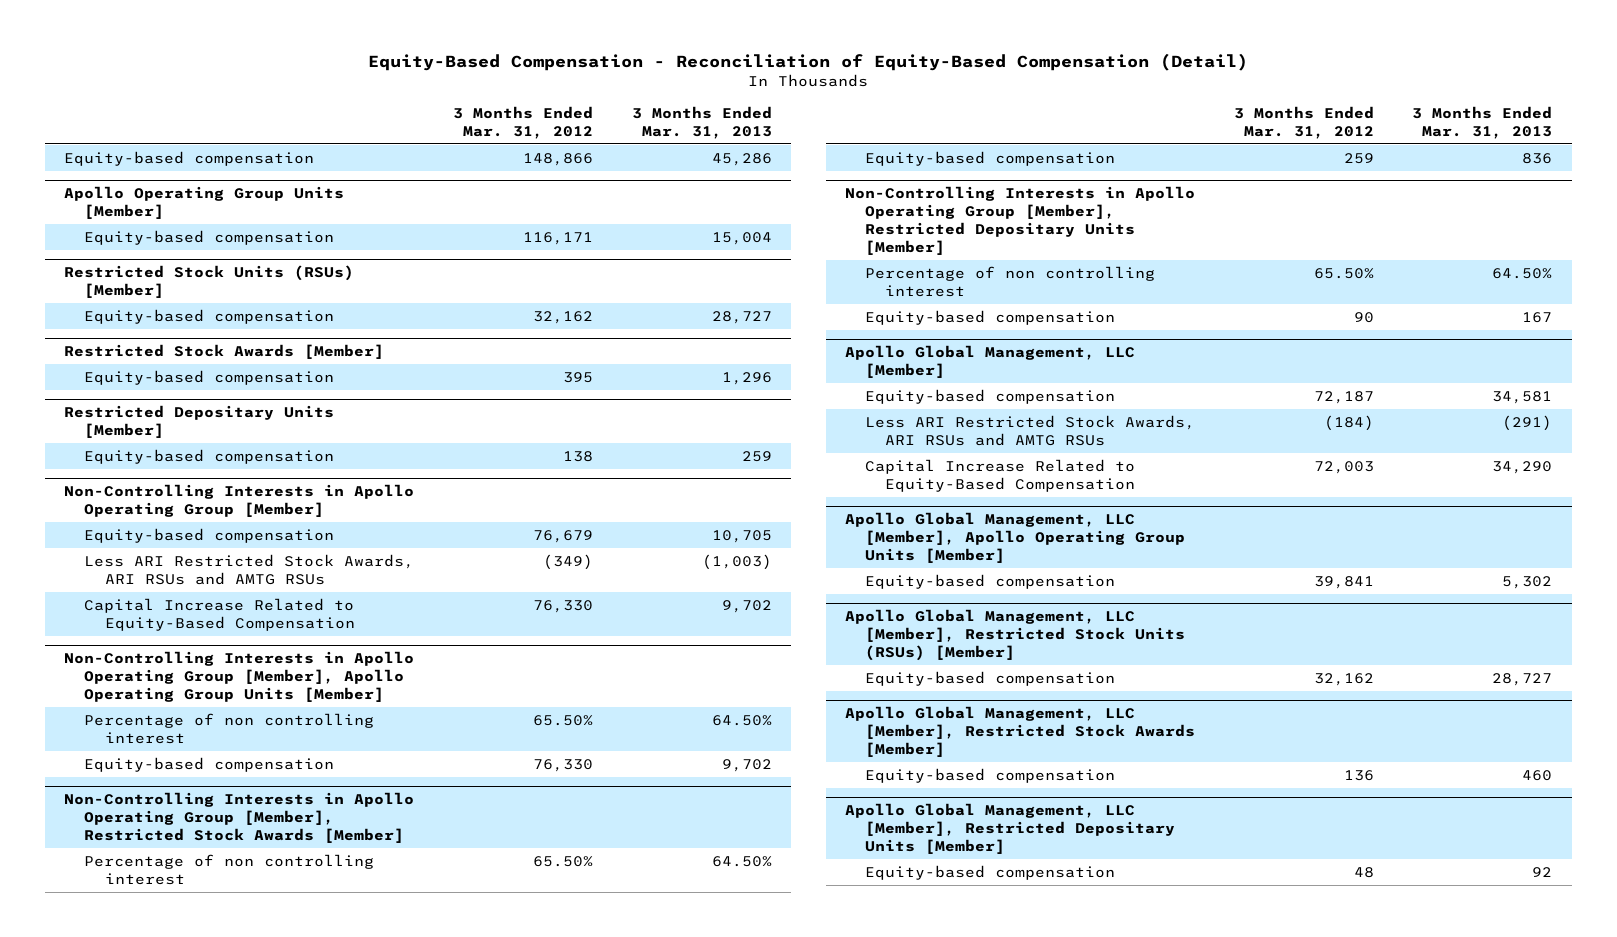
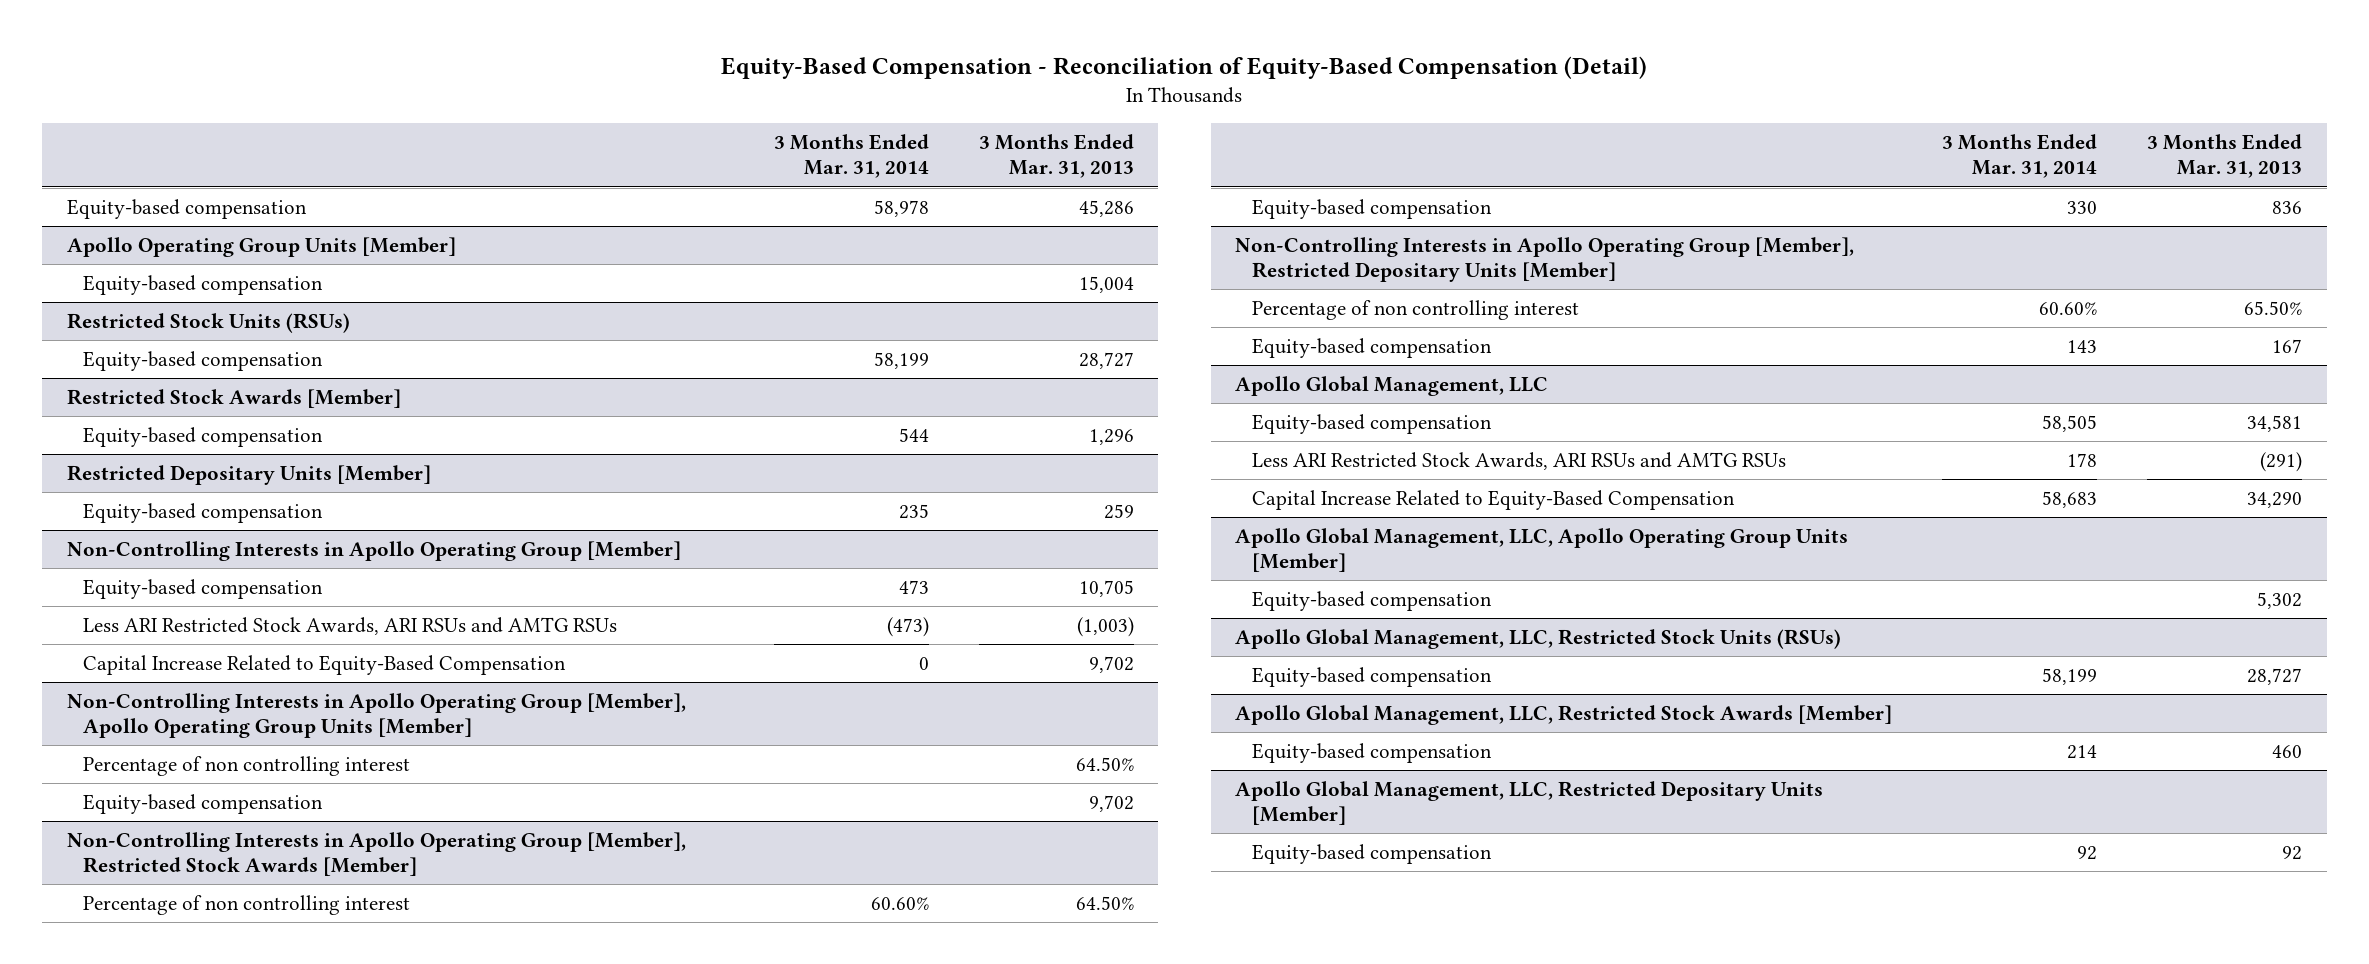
[452,105,593,139] 3 Months Ended Mar. 31, 2012 -> none
none -> [773,134,929,179] 3 Months Ended Mar. 31, 2014
[64,264,355,298] Restricted Stock Units (RSUs) [Member] -> [66,312,350,333] Restricted Stock Units (RSUs)
[1492,267,1553,279] 64.50% -> [2244,300,2303,315] 65.50%
[845,344,1136,378] Apollo Global Management, LLC [Member] -> [1235,375,1549,396] Apollo Global Management, LLC
[845,511,1186,563] Apollo Global Management, LLC [Member], Apollo Operating Group Units [Member] -> [1235,527,1849,573] Apollo Global Management, LLC, Apollo Operating Group Units [Member]
[845,608,1186,661] Apollo Global Management, LLC [Member], Restricted Stock Units (RSUs) [Member] -> [1235,628,1842,649] Apollo Global Management, LLC, Restricted Stock Units (RSUs)
[845,705,1196,757] Apollo Global Management, LLC [Member], Restricted Stock Awards [Member] -> [1235,704,1893,725] Apollo Global Management, LLC, Restricted Stock Awards [Member]
[845,802,1176,854] Apollo Global Management, LLC [Member], Restricted Depositary Units [Member] -> [1235,780,1824,826] Apollo Global Management, LLC, Restricted Depositary Units [Member]

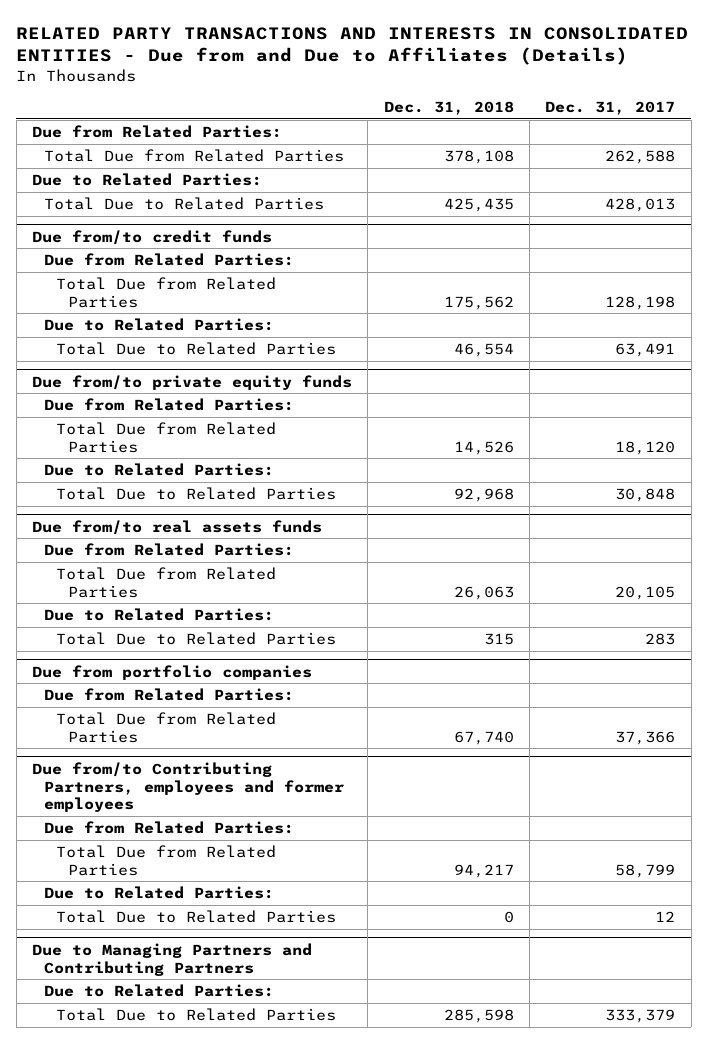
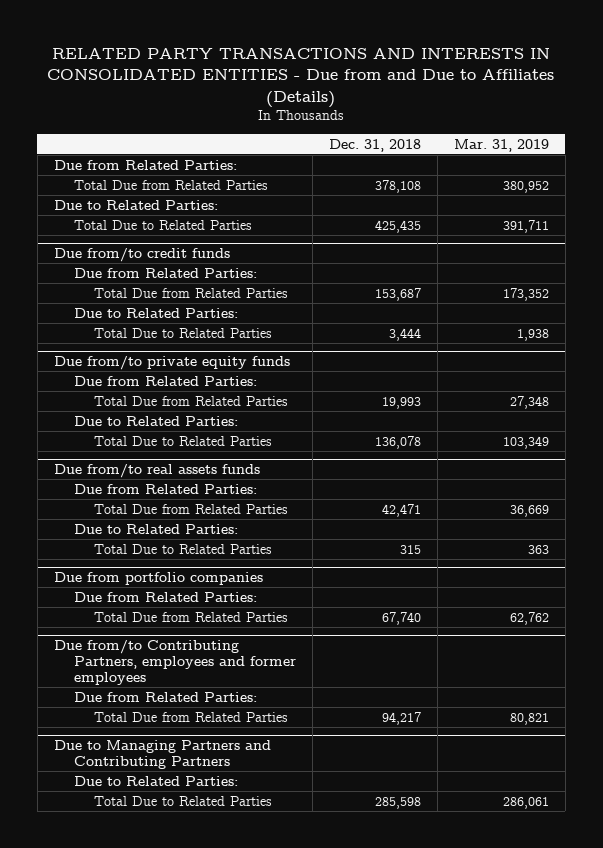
[545,101,676,116] Dec. 31, 2017 -> none
none -> [453,138,549,152] Mar. 31, 2019
[443,295,514,310] 175,562 -> [375,287,422,301] 153,687
[453,342,514,357] 46,554 -> [389,327,422,341] 3,444
[453,440,514,455] 14,526 -> [382,396,422,409] 19,993
[453,487,514,502] 92,968 -> [375,435,422,449] 136,078
[453,585,514,600] 26,063 -> [382,503,422,517] 42,471
[44,885,275,899] Due to Related Parties: -> none
[56,909,337,923] Total Due to Related Parties -> none

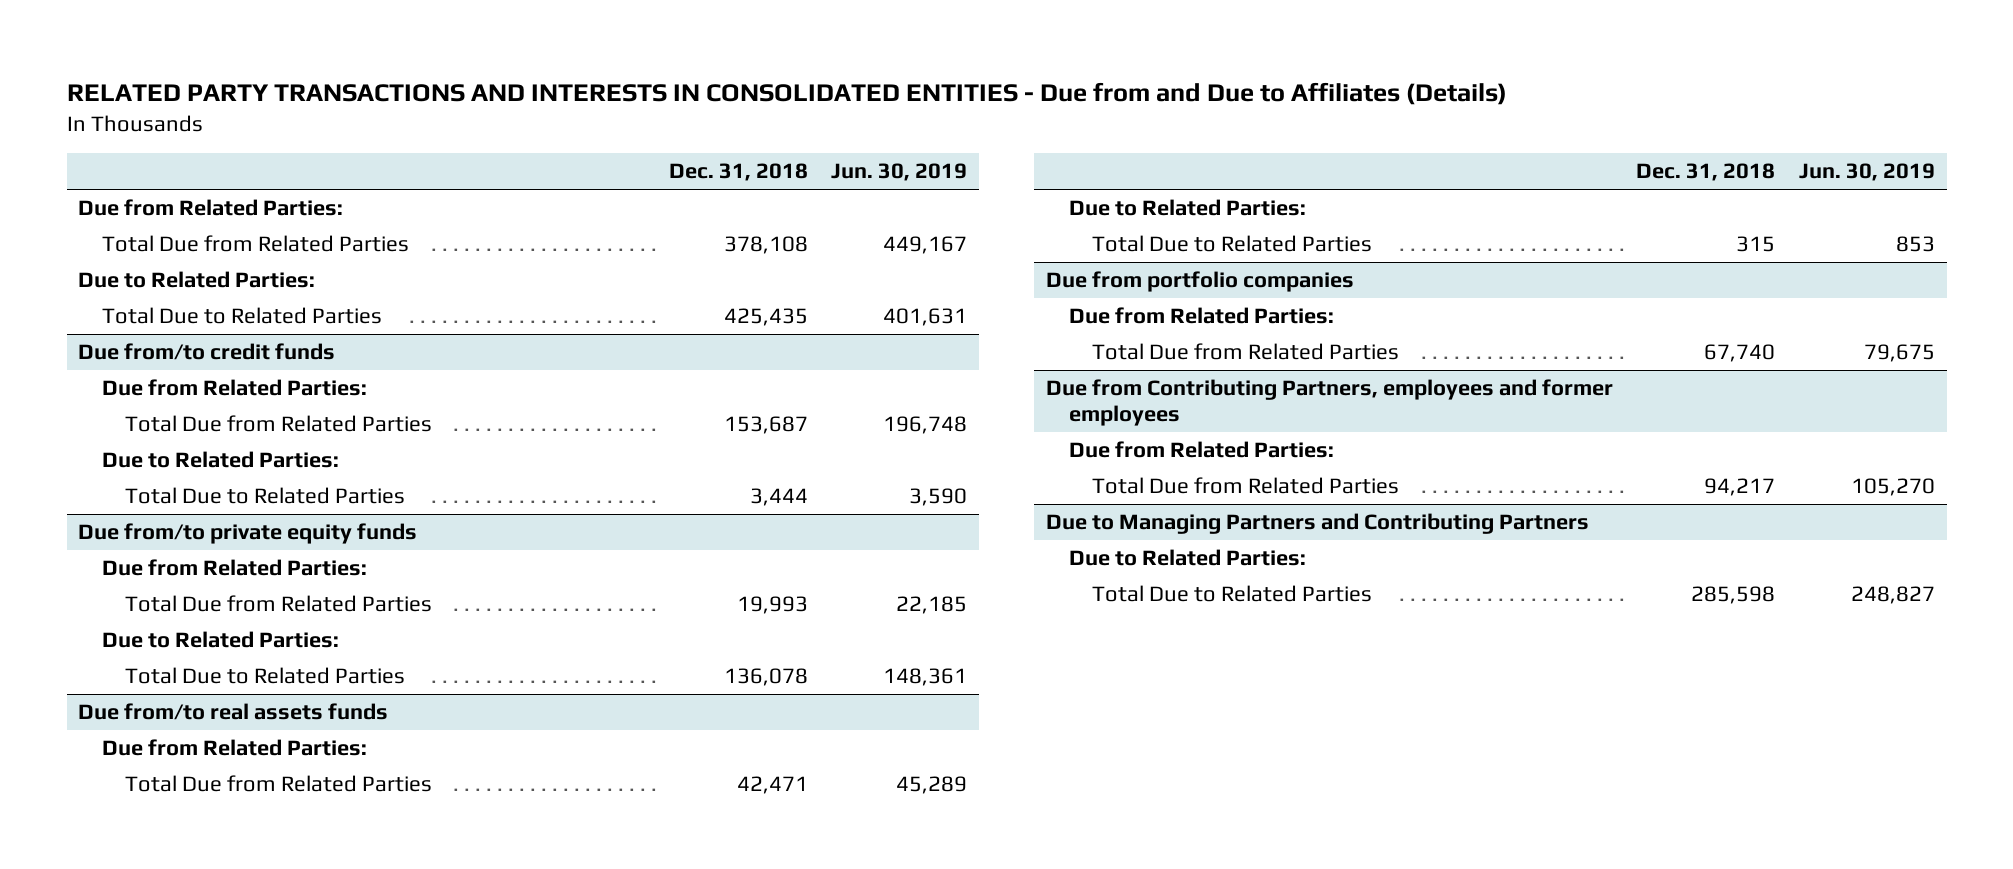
[453,138,549,152] Mar. 31, 2019 -> none
none -> [831,162,968,181] Jun. 30, 2019
[53,639,297,685] Due from/to Contributing Partners, employees and former employees -> [1045,379,1613,427] Due from Contributing Partners, employees and former employees

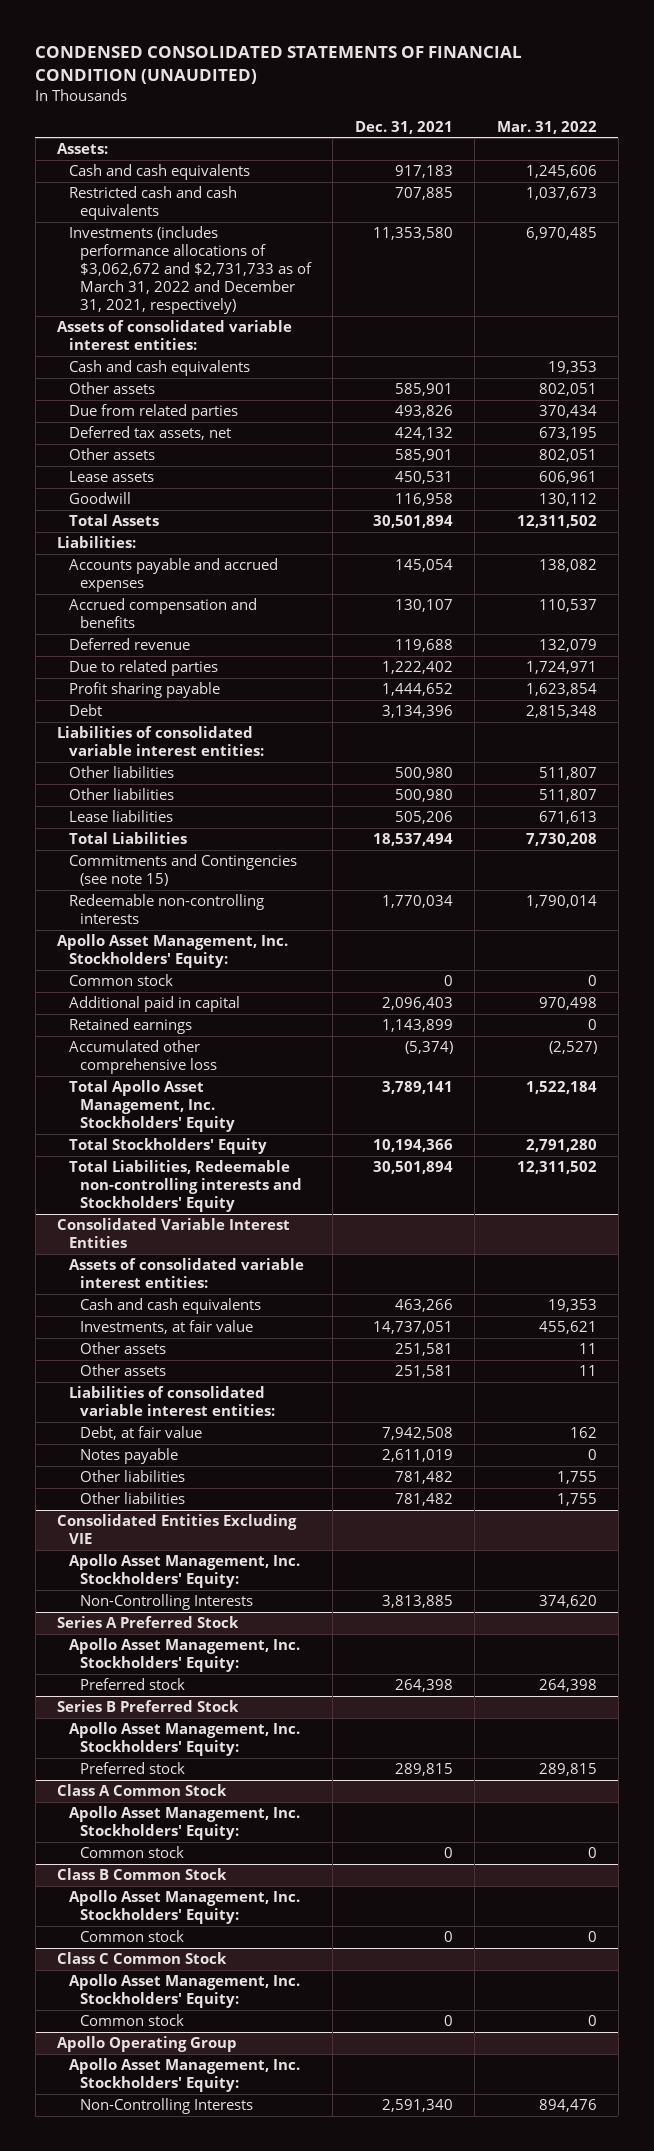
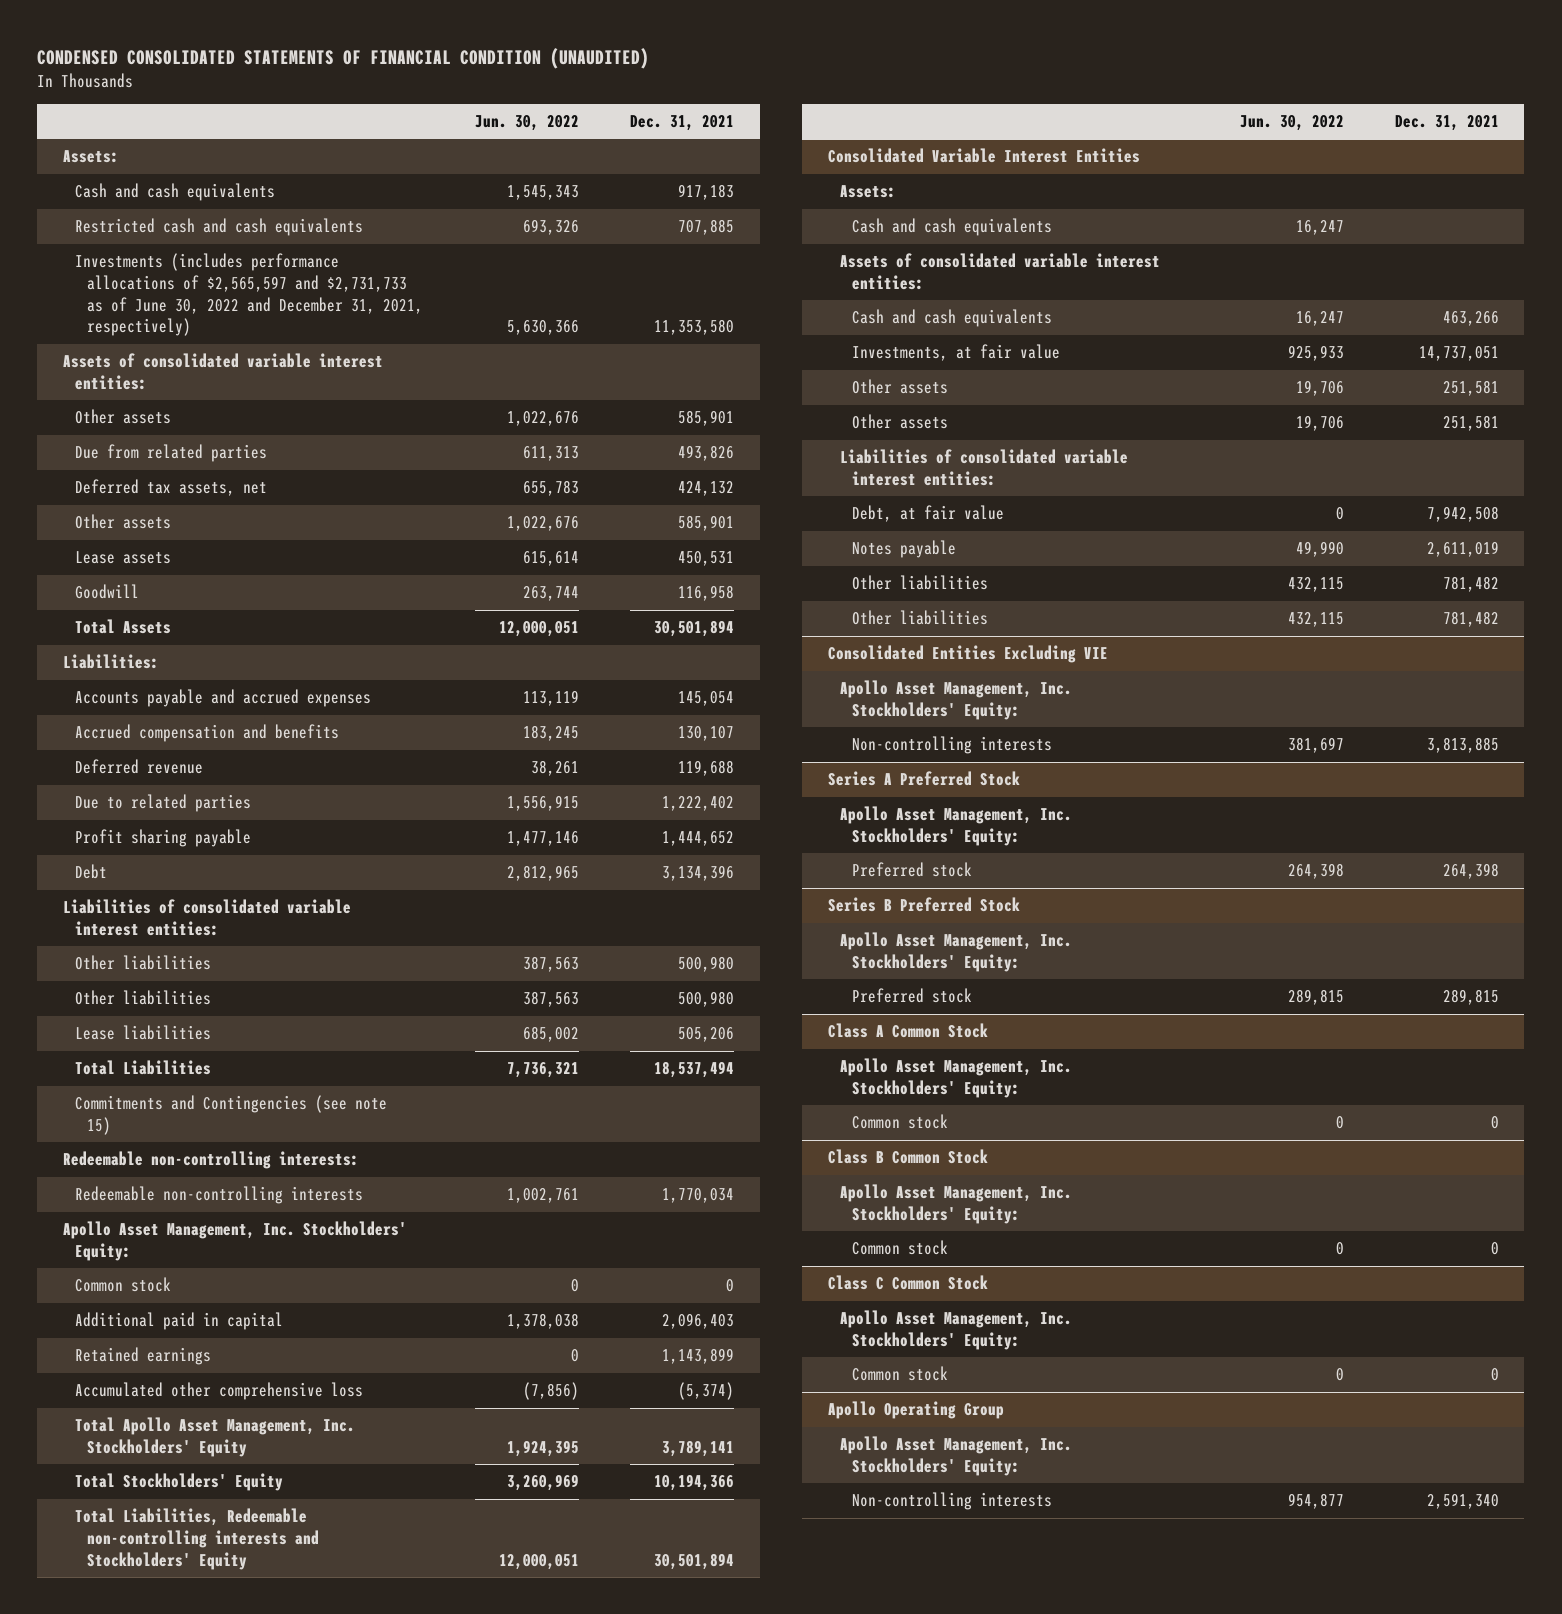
[496,120,597,134] Mar. 31, 2022 -> none
none -> [474,115,579,132] Jun. 30, 2022
[68,226,313,315] Investments (includes performance allocations of $3,062,672 and $2,731,733 as of March 31, 2022 and December 31, 2021, respectively) -> [75,253,424,337] Investments (includes performance allocations of $2,565,597 and $2,731,733 as of June 30, 2022 and December 31, 2021, respectively)
[68,360,250,377] Cash and cash equivalents -> none
none -> [62,1151,359,1170] Redeemable non-controlling interests:
none -> [840,185,897,199] Assets:
none -> [852,218,1053,237] Cash and cash equivalents
[80,1594,254,1611] Non-Controlling Interests -> [852,736,1053,755] Non-controlling interests
[80,2098,254,2115] Non-Controlling Interests -> [852,1492,1053,1511] Non-controlling interests

